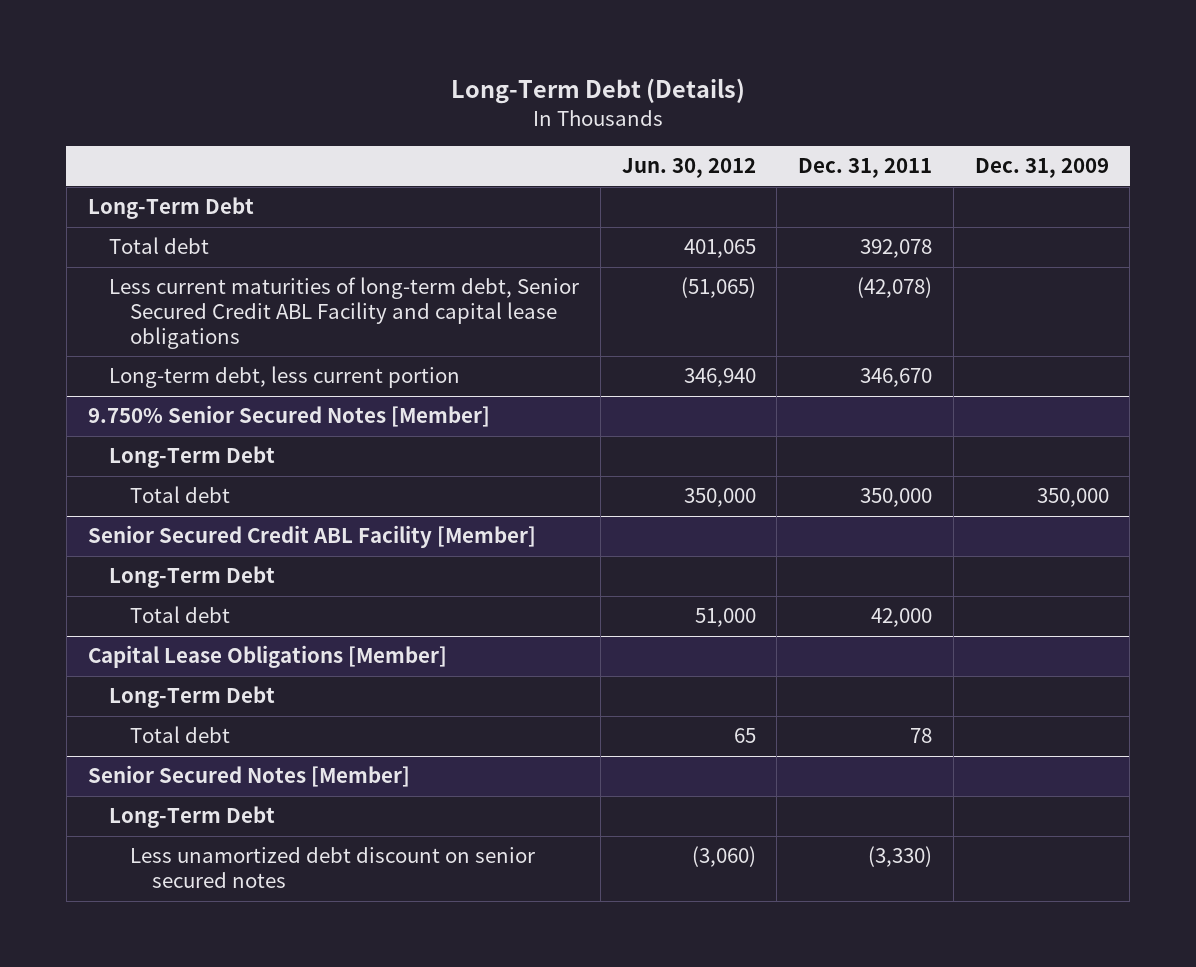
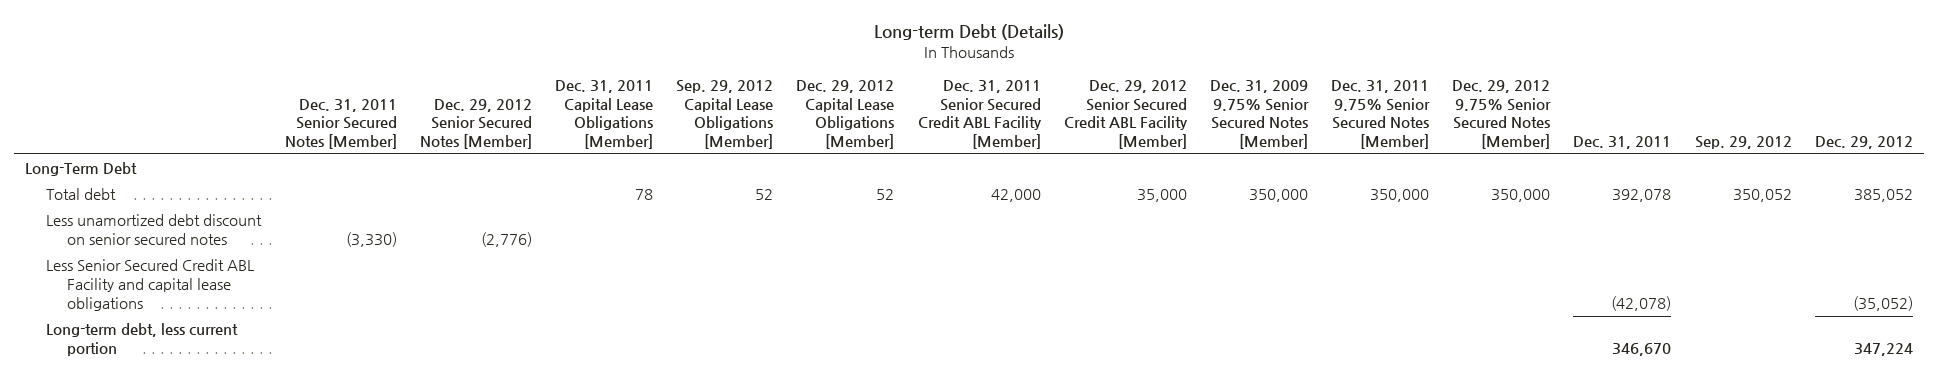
[451,78,746,105] Long-Term Debt (Details) -> [874,23,1065,40] Long-term Debt (Details)
[621,158,756,179] Jun. 30, 2012 -> none
[974,158,1109,179] Dec. 31, 2009 -> none
none -> [284,98,397,150] Dec. 31, 2011 Senior Secured Notes [Member]
none -> [419,98,532,150] Dec. 29, 2012 Senior Secured Notes [Member]
none -> [554,79,653,150] Dec. 31, 2011 Capital Lease Obligations [Member]
none -> [676,79,774,150] Sep. 29, 2012 Capital Lease Obligations [Member]
none -> [796,79,895,150] Dec. 29, 2012 Capital Lease Obligations [Member]
none -> [917,79,1042,150] Dec. 31, 2011 Senior Secured Credit ABL Facility [Member]
none -> [1063,79,1188,150] Dec. 29, 2012 Senior Secured Credit ABL Facility [Member]
none -> [1209,79,1309,150] Dec. 31, 2009 9.75% Senior Secured Notes [Member]
none -> [1331,79,1431,150] Dec. 31, 2011 9.75% Senior Secured Notes [Member]
none -> [1452,79,1552,150] Dec. 29, 2012 9.75% Senior Secured Notes [Member]
none -> [1694,136,1792,150] Sep. 29, 2012
none -> [1814,136,1913,150] Dec. 29, 2012
none -> [46,214,263,245] Less unamortized debt discount on senior secured notes
[108,277,579,349] Less current maturities of long-term debt, Senior Secured Credit ABL Facility and capital lease obligations -> [46,259,256,311] Less Senior Secured Credit ABL Facility and capital lease obligations
[87,405,490,428] 9.750% Senior Secured Notes [Member] -> none
[108,446,275,469] Long-Term Debt -> none
[130,486,231,504] Total debt -> none
[87,525,536,549] Senior Secured Credit ABL Facility [Member] -> none
[108,566,275,589] Long-Term Debt -> none
[130,606,231,624] Total debt -> none
[87,645,447,669] Capital Lease Obligations [Member] -> none
[108,686,275,709] Long-Term Debt -> none
[130,726,231,744] Total debt -> none
[87,765,410,788] Senior Secured Notes [Member] -> none
[108,806,275,829] Long-Term Debt -> none
[130,847,536,889] Less unamortized debt discount on senior secured notes -> none

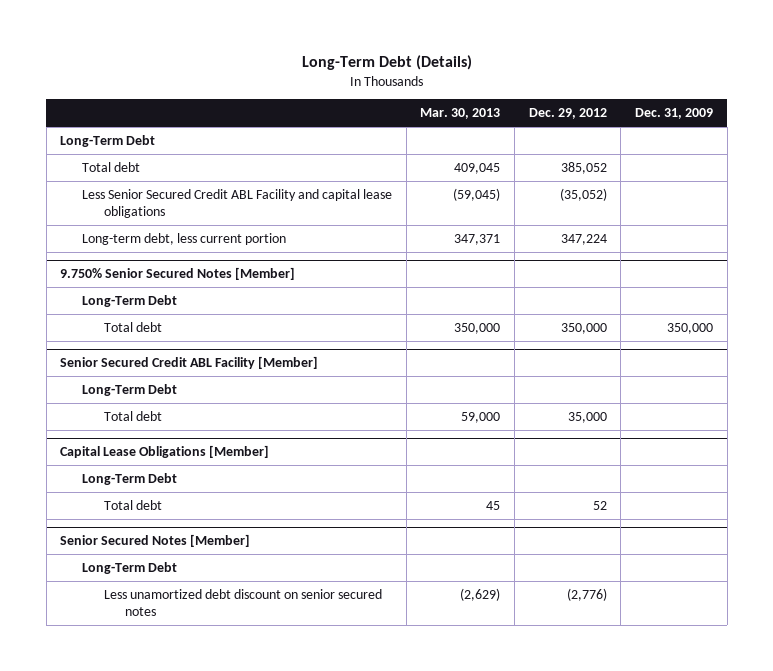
[874,23,1065,40] Long-term Debt (Details) -> [301,55,472,71] Long-Term Debt (Details)
[284,98,397,150] Dec. 31, 2011 Senior Secured Notes [Member] -> none
[419,98,532,150] Dec. 29, 2012 Senior Secured Notes [Member] -> none
[554,79,653,150] Dec. 31, 2011 Capital Lease Obligations [Member] -> none
[676,79,774,150] Sep. 29, 2012 Capital Lease Obligations [Member] -> none
[796,79,895,150] Dec. 29, 2012 Capital Lease Obligations [Member] -> none
[917,79,1042,150] Dec. 31, 2011 Senior Secured Credit ABL Facility [Member] -> none
[1063,79,1188,150] Dec. 29, 2012 Senior Secured Credit ABL Facility [Member] -> none
[1209,79,1309,150] Dec. 31, 2009 9.75% Senior Secured Notes [Member] -> none
[1331,79,1431,150] Dec. 31, 2011 9.75% Senior Secured Notes [Member] -> none
[1452,79,1552,150] Dec. 29, 2012 9.75% Senior Secured Notes [Member] -> none
[1573,136,1672,150] Dec. 31, 2011 -> none
[1694,136,1792,150] Sep. 29, 2012 -> none
none -> [420,108,501,120] Mar. 30, 2013
none -> [634,108,713,120] Dec. 31, 2009
[46,214,263,245] Less unamortized debt discount on senior secured notes -> none
none -> [60,267,296,281] 9.750% Senior Secured Notes [Member]
none -> [81,294,177,307] Long-Term Debt
none -> [103,321,162,332] Total debt
none -> [60,356,319,370] Senior Secured Credit ABL Facility [Member]
none -> [81,383,177,396] Long-Term Debt
none -> [103,410,162,421] Total debt
none -> [60,445,270,459] Capital Lease Obligations [Member]
none -> [81,472,177,485] Long-Term Debt
none -> [103,499,162,510] Total debt
none -> [60,534,251,548] Senior Secured Notes [Member]
none -> [81,561,177,574] Long-Term Debt
none -> [103,588,382,616] Less unamortized debt discount on senior secured notes

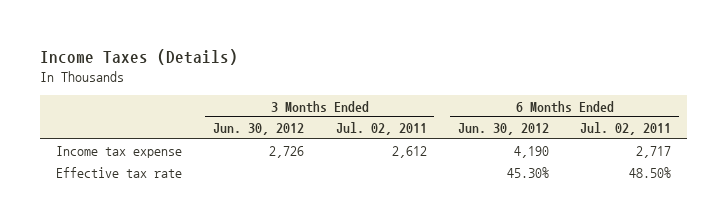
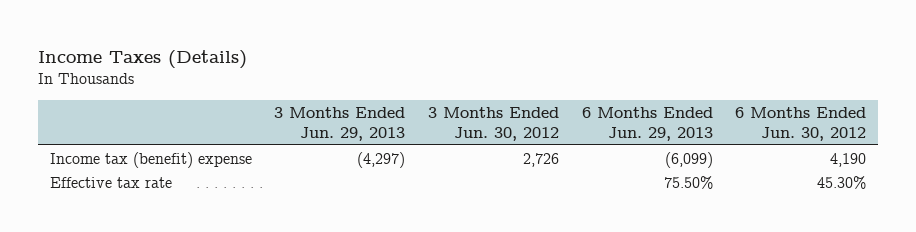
[335,122,427,136] Jul. 02, 2011 -> none
[580,122,672,136] Jul. 02, 2011 -> none
none -> [274,107,406,141] 3 Months Ended Jun. 29, 2013
none -> [581,107,713,141] 6 Months Ended Jun. 29, 2013
[55,146,182,159] Income tax expense -> [49,151,252,168] Income tax (benefit) expense

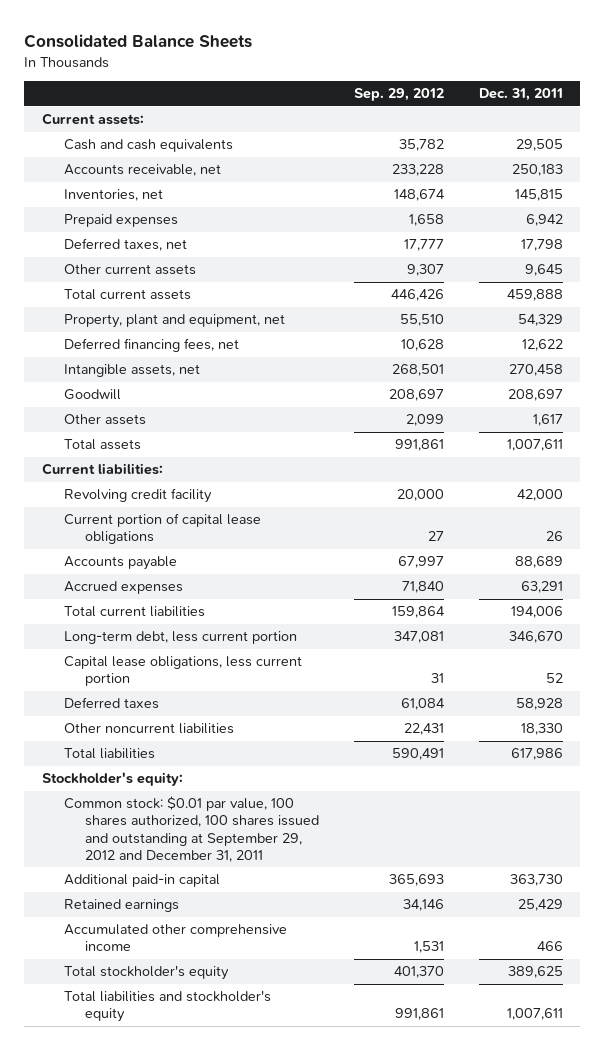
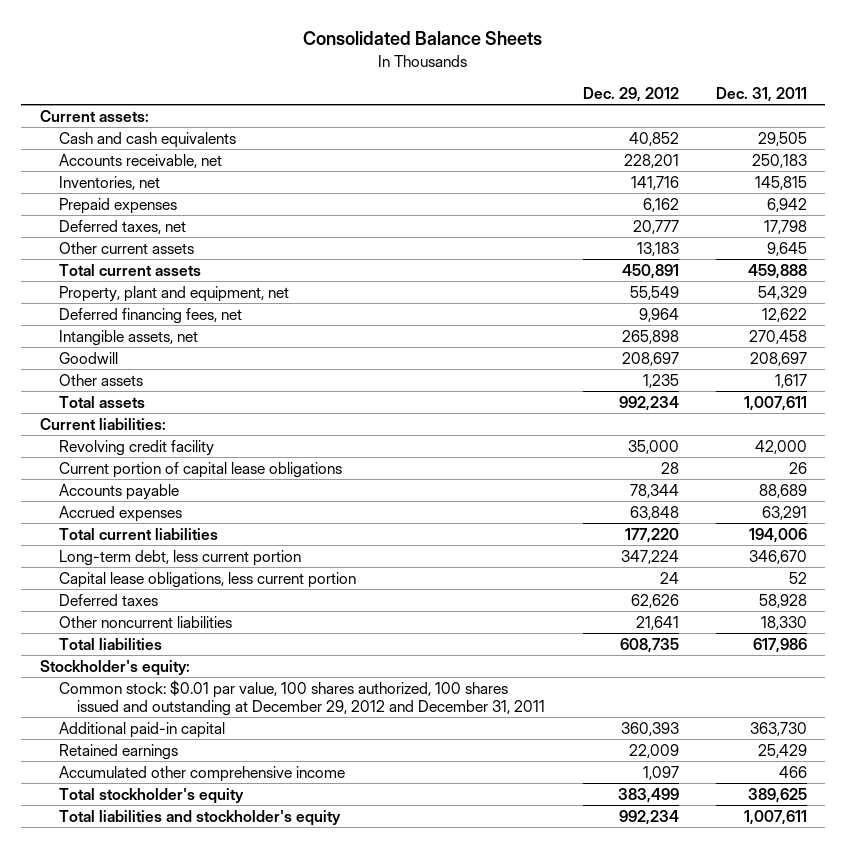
[354,88,445,102] Sep. 29, 2012 -> none
none -> [582,86,679,102] Dec. 29, 2012
[63,796,320,862] Common stock: $0.01 par value, 100 shares authorized, 100 shares issued and outstanding at September 29, 2012 and December 31, 2011 -> [58,679,546,716] Common stock: $0.01 par value, 100 shares authorized, 100 shares issued and outstanding at December 29, 2012 and December 31, 2011

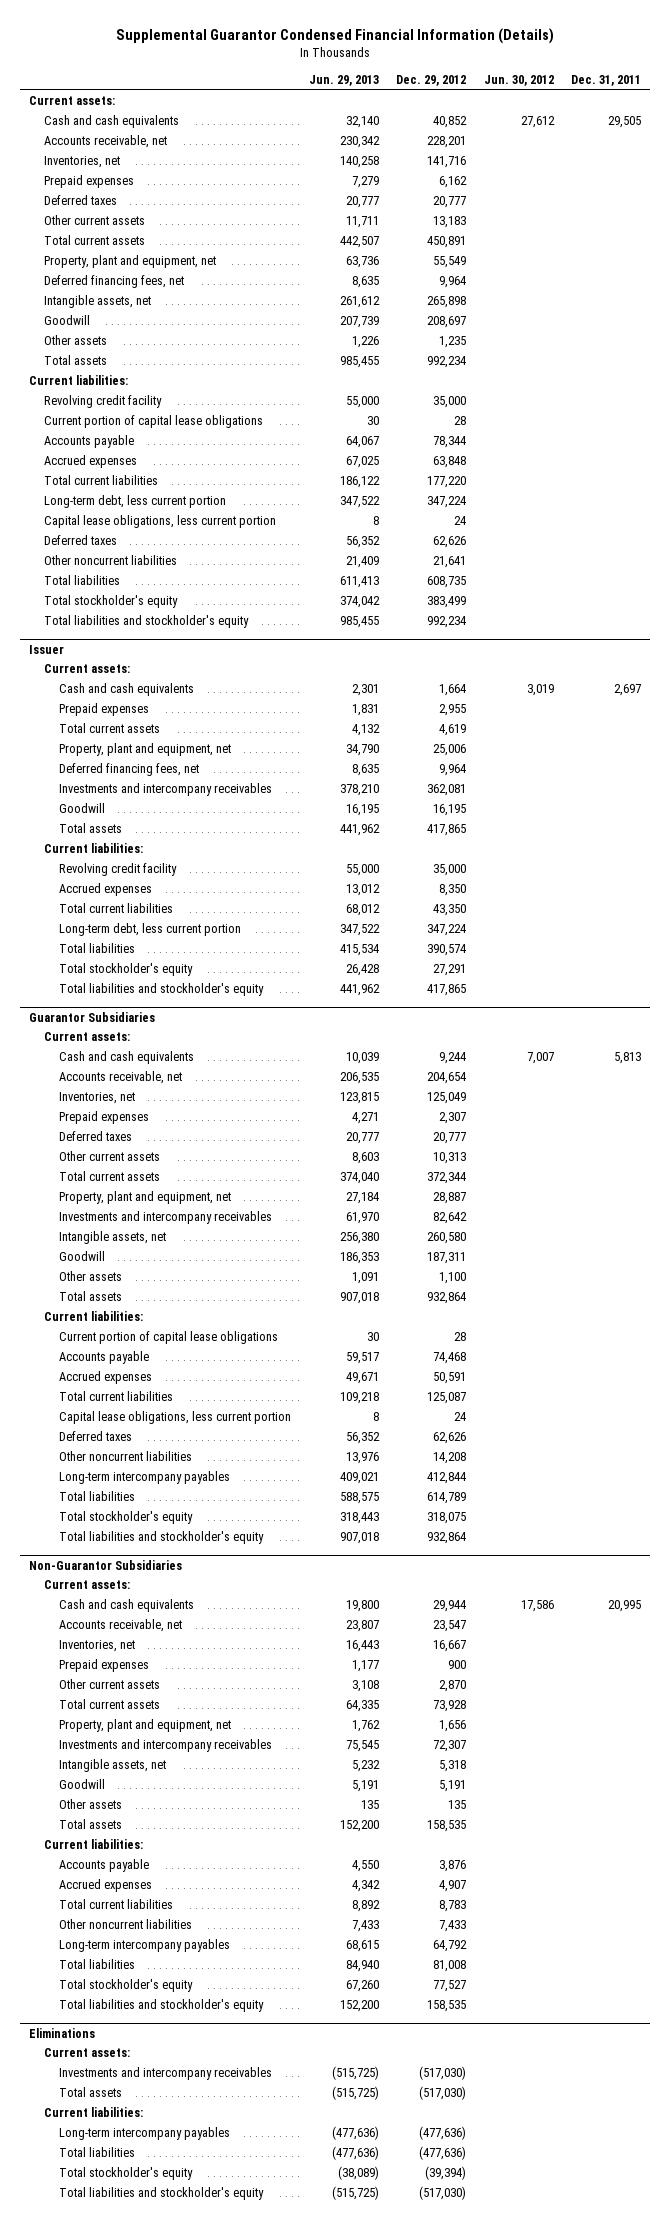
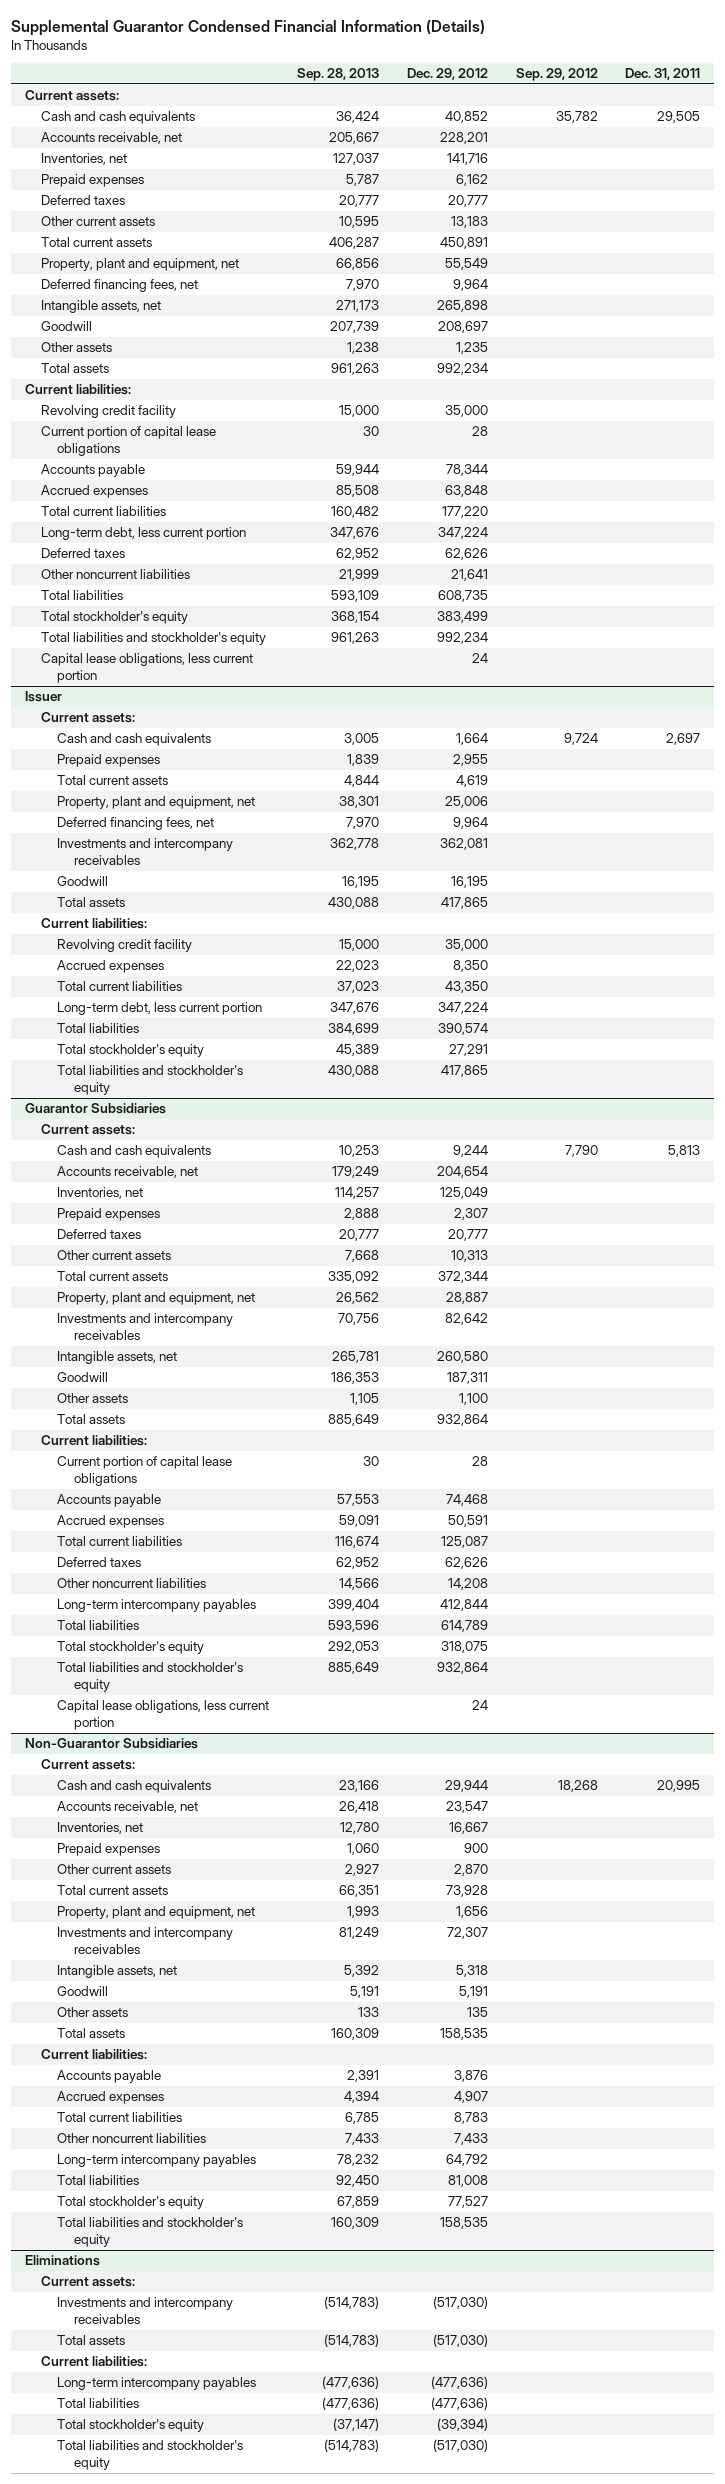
[308,75,379,87] Jun. 29, 2013 -> none
[483,75,554,87] Jun. 30, 2012 -> none
none -> [297,68,380,82] Sep. 28, 2013
none -> [515,68,598,82] Sep. 29, 2012
[43,515,276,529] Capital lease obligations, less current portion -> [41,653,254,684] Capital lease obligations, less current portion
[59,1411,292,1425] Capital lease obligations, less current portion -> [57,1700,270,1731] Capital lease obligations, less current portion

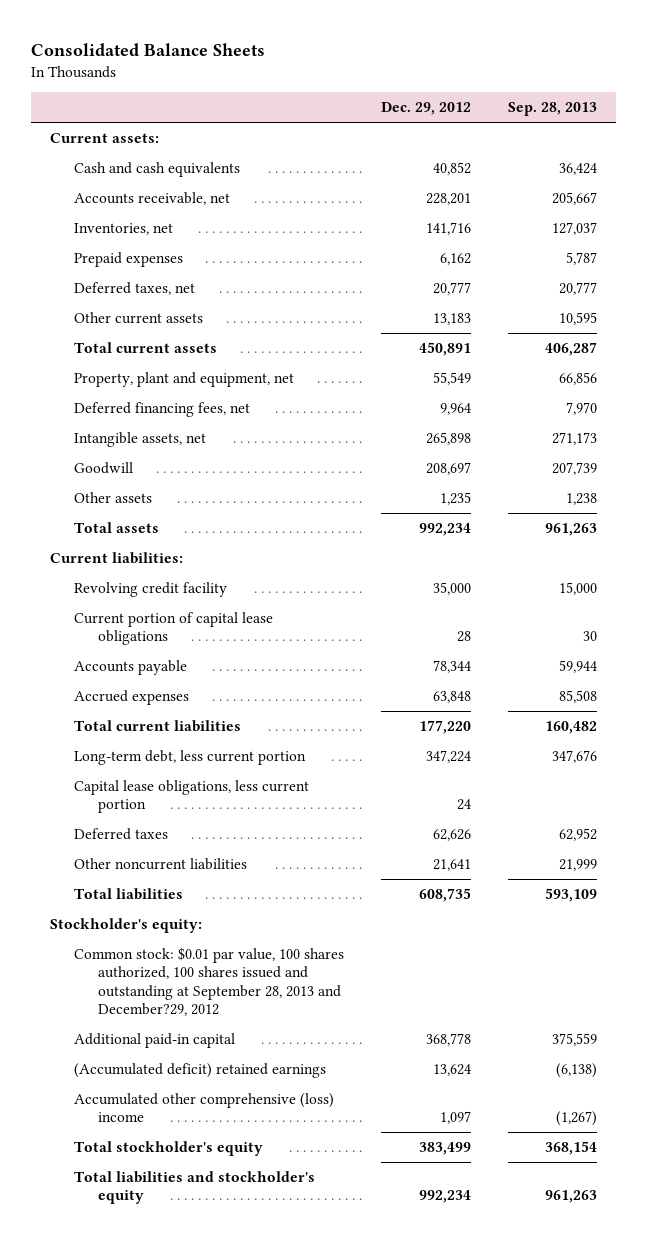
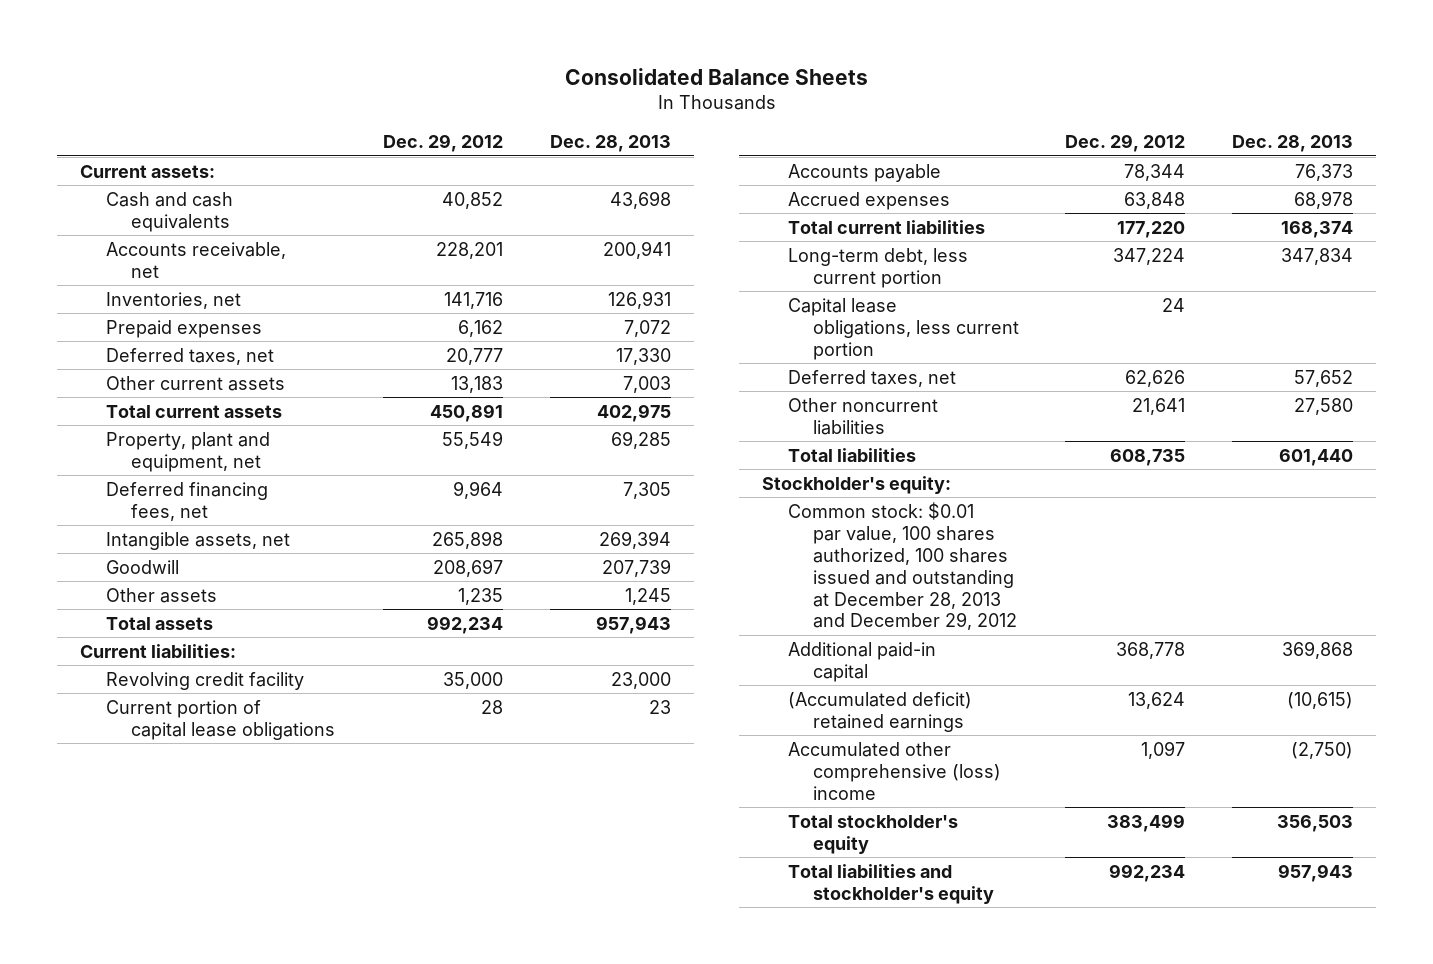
[508,102,598,117] Sep. 28, 2013 -> none
none -> [549,135,671,153] Dec. 28, 2013
[73,828,168,841] Deferred taxes -> [787,369,956,387] Deferred taxes, net
[73,947,344,1017] Common stock: $0.01 par value, 100 shares authorized, 100 shares issued and outstanding at September 28, 2013 and December?29, 2012 -> [787,501,1018,631] Common stock: $0.01 par value, 100 shares authorized, 100 shares issued and outstanding at December 28, 2013 and December 29, 2012

